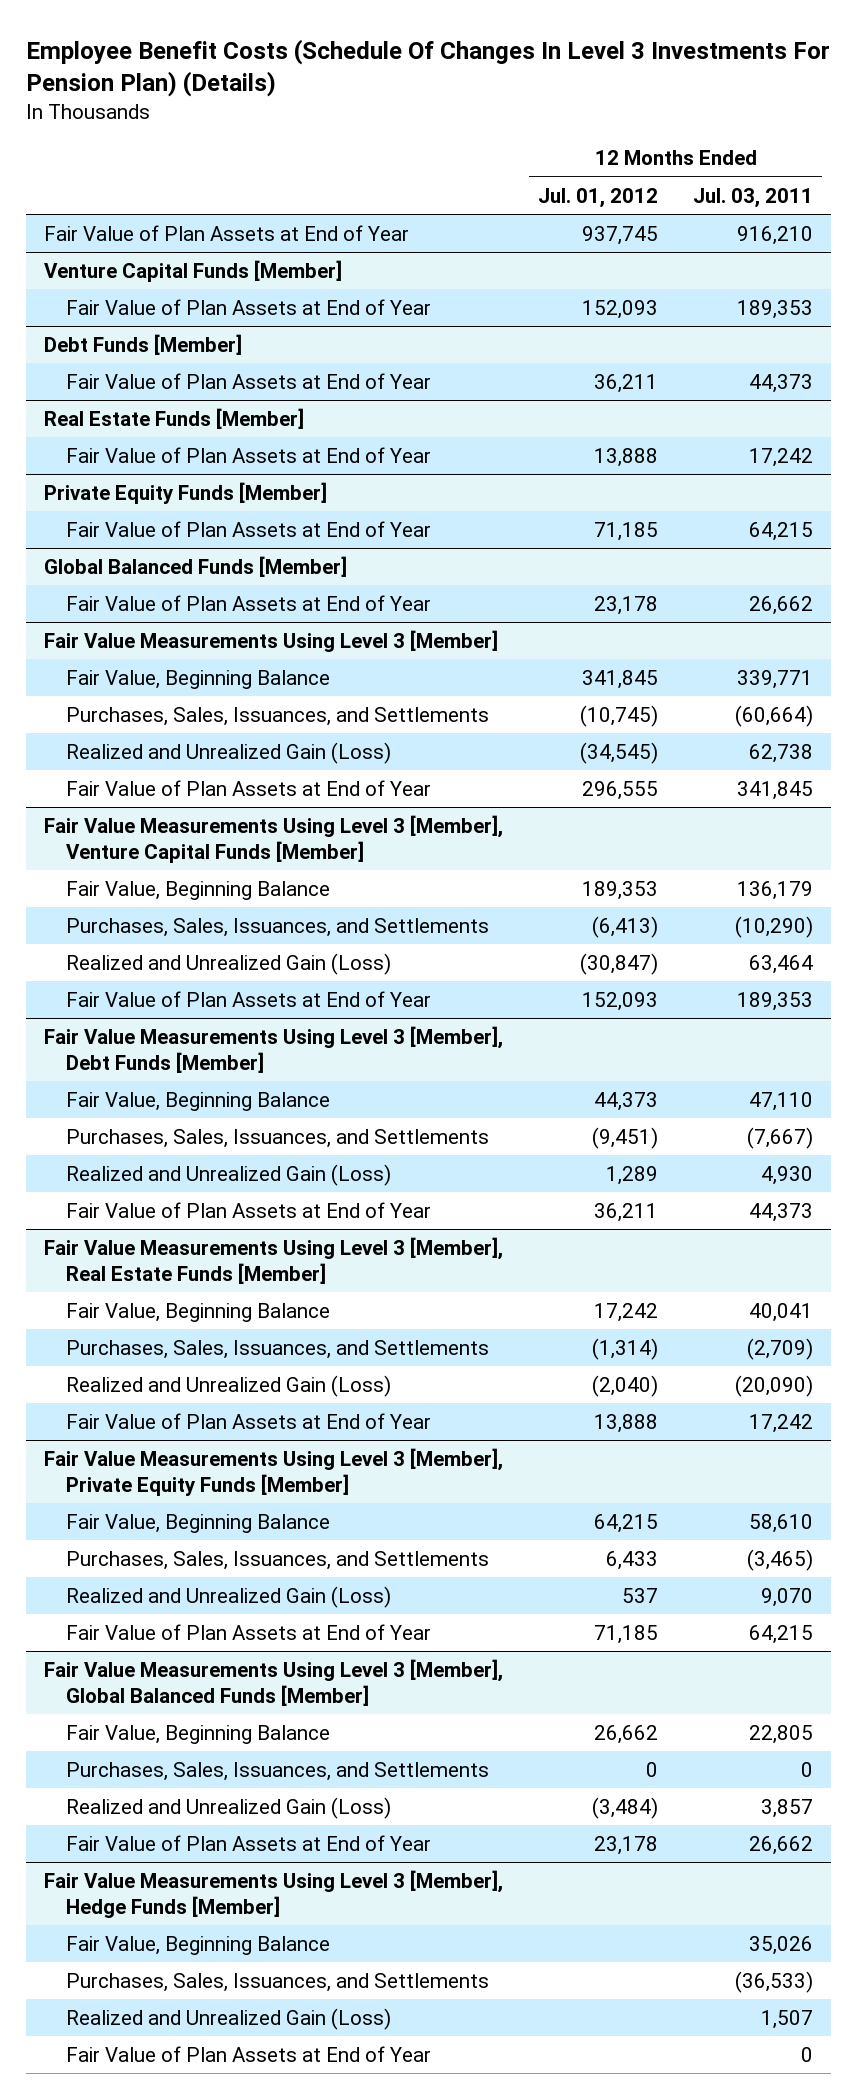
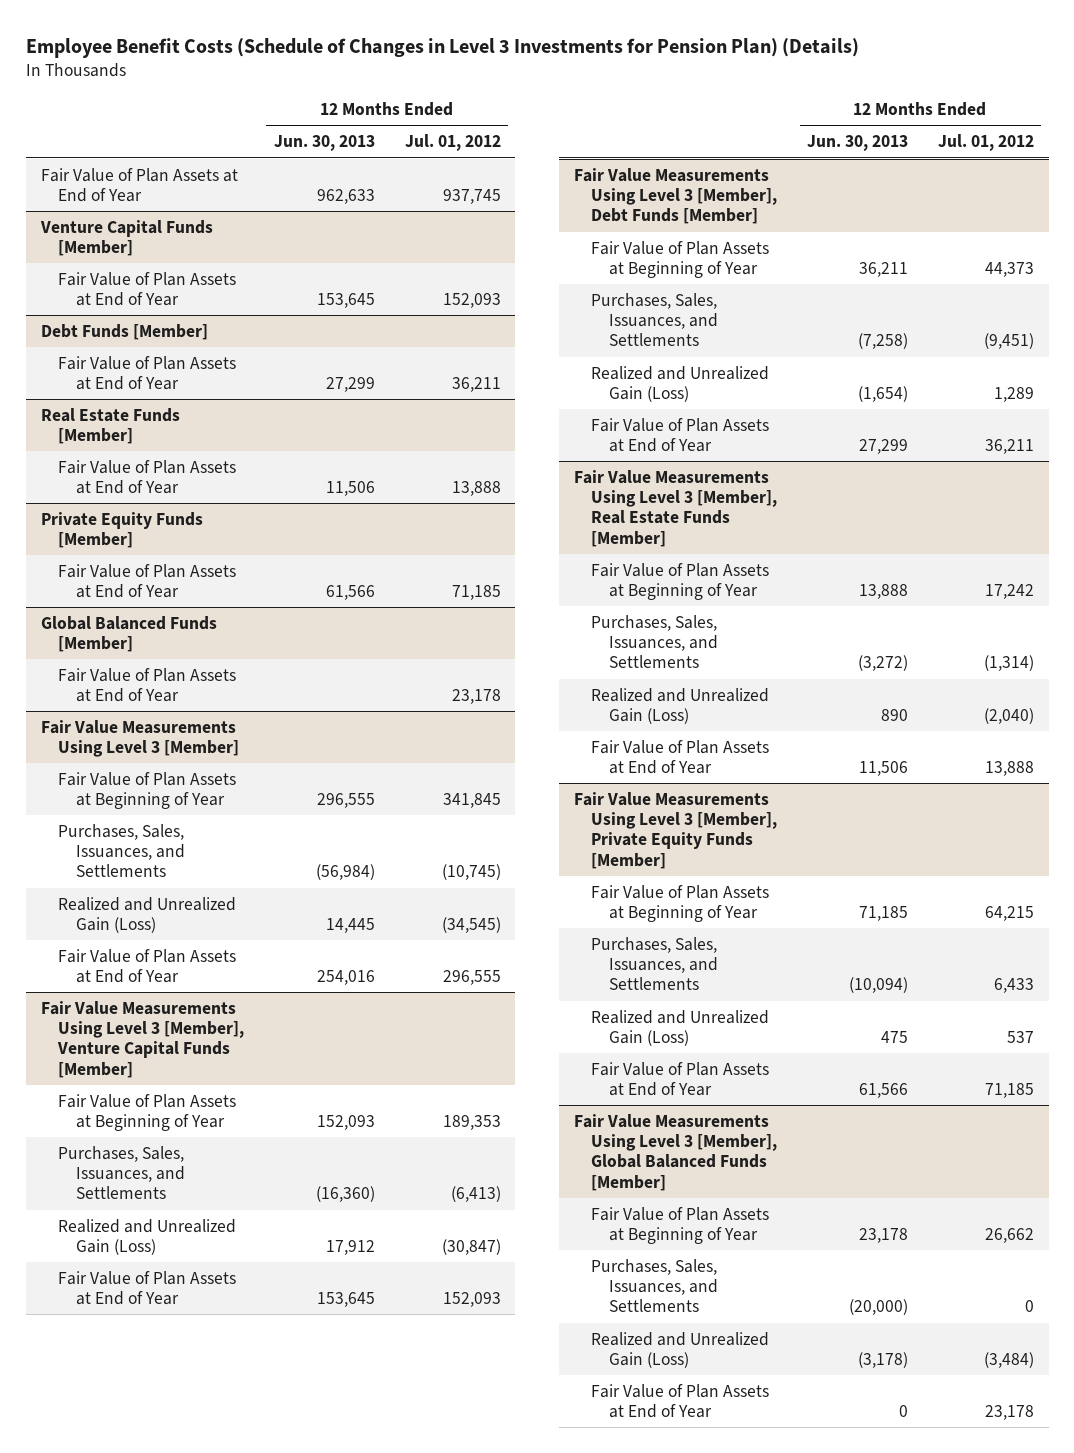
[26,38,831,97] Employee Benefit Costs (Schedule Of Changes In Level 3 Investments For Pension Plan) (Details) -> [25,37,859,58] Employee Benefit Costs (Schedule of Changes in Level 3 Investments for Pension Plan) (Details)
[693,187,814,208] Jul. 03, 2011 -> none
none -> [273,135,375,152] Jun. 30, 2013
[66,670,331,690] Fair Value, Beginning Balance -> [58,771,237,810] Fair Value of Plan Assets at Beginning of Year
[66,881,331,901] Fair Value, Beginning Balance -> [58,1093,237,1132] Fair Value of Plan Assets at Beginning of Year
[66,1092,331,1112] Fair Value, Beginning Balance -> [591,240,770,279] Fair Value of Plan Assets at Beginning of Year
[66,1303,331,1323] Fair Value, Beginning Balance -> [591,562,770,601] Fair Value of Plan Assets at Beginning of Year
[66,1514,331,1534] Fair Value, Beginning Balance -> [591,884,770,923] Fair Value of Plan Assets at Beginning of Year
[66,1725,331,1745] Fair Value, Beginning Balance -> [591,1206,770,1245] Fair Value of Plan Assets at Beginning of Year
[43,1870,503,1918] Fair Value Measurements Using Level 3 [Member], Hedge Funds [Member] -> none
[66,1936,331,1956] Fair Value, Beginning Balance -> none
[66,1973,490,1993] Purchases, Sales, Issuances, and Settlements -> none
[66,2008,392,2031] Realized and Unrealized Gain (Loss) -> none
[66,2046,432,2063] Fair Value of Plan Assets at End of Year -> none

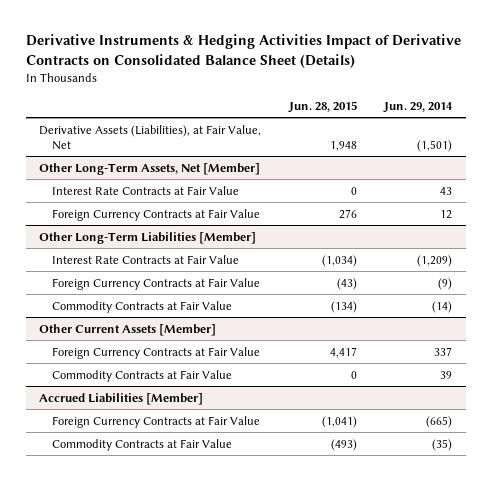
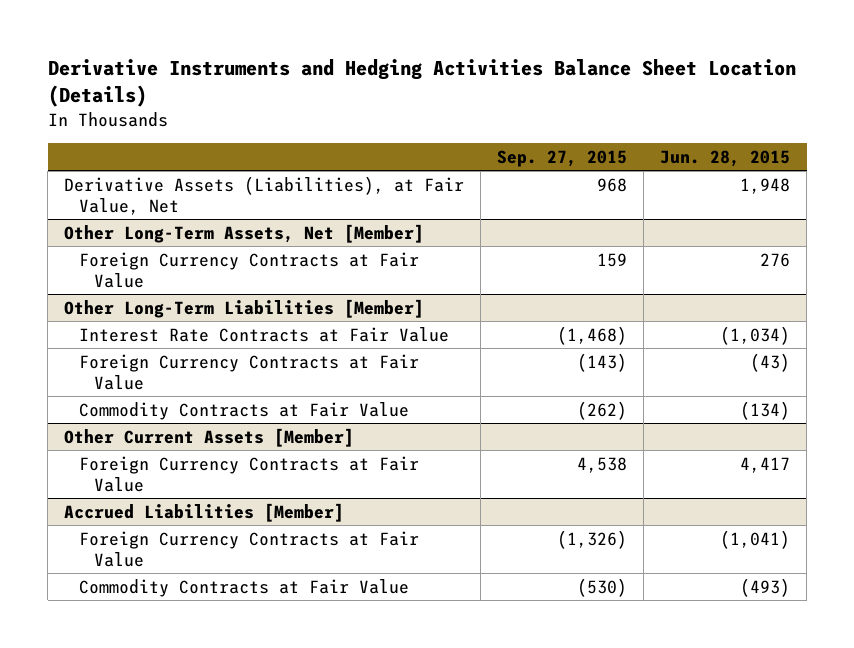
[25,34,461,68] Derivative Instruments & Hedging Activities Impact of Derivative Contracts on Consolidated Balance Sheet (Details) -> [47,58,796,107] Derivative Instruments and Hedging Activities Balance Sheet Location (Details)
[383,101,454,113] Jun. 29, 2014 -> none
none -> [497,149,628,167] Sep. 27, 2015
[51,185,239,195] Interest Rate Contracts at Fair Value -> none
[51,369,232,382] Commodity Contracts at Fair Value -> none

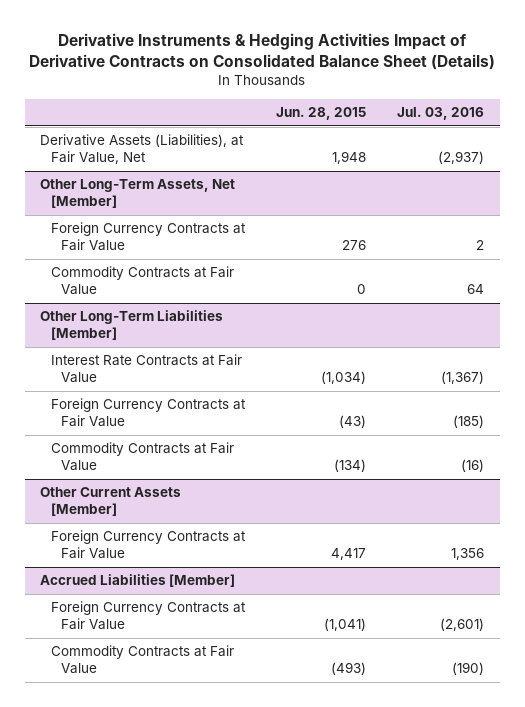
[47,58,796,107] Derivative Instruments and Hedging Activities Balance Sheet Location (Details) -> [29,32,496,71] Derivative Instruments & Hedging Activities Impact of Derivative Contracts on Consolidated Balance Sheet (Details)
[497,149,628,167] Sep. 27, 2015 -> none
none -> [397,107,485,121] Jul. 03, 2016
none -> [50,266,234,296] Commodity Contracts at Fair Value

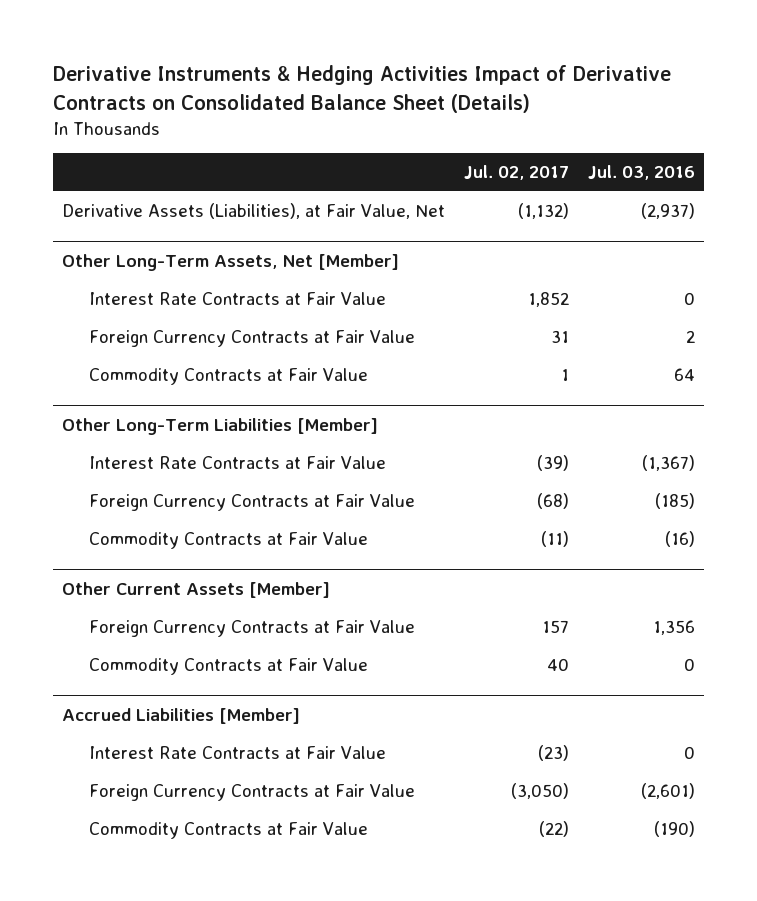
[276,107,367,121] Jun. 28, 2015 -> none
none -> [463,165,569,181] Jul. 02, 2017
none -> [89,292,387,306] Interest Rate Contracts at Fair Value
none -> [89,658,369,676] Commodity Contracts at Fair Value
none -> [89,746,387,760] Interest Rate Contracts at Fair Value

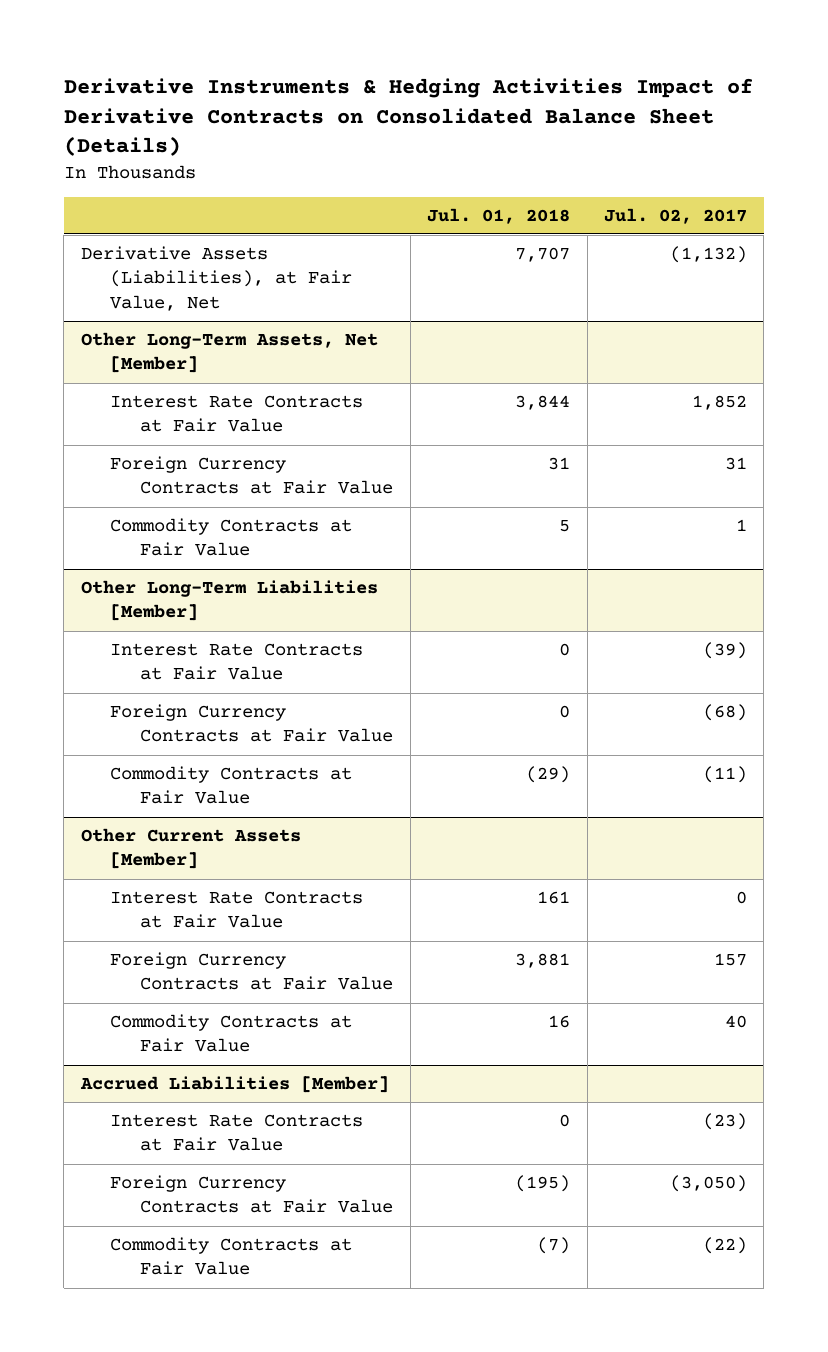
[587,165,695,181] Jul. 03, 2016 -> none
none -> [427,207,571,224] Jul. 01, 2018
none -> [110,891,364,929] Interest Rate Contracts at Fair Value

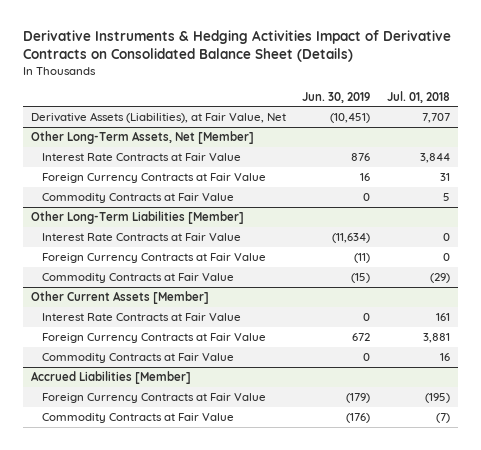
[604,207,748,224] Jul. 02, 2017 -> none
none -> [302,91,371,103] Jun. 30, 2019
[110,1114,364,1152] Interest Rate Contracts at Fair Value -> none

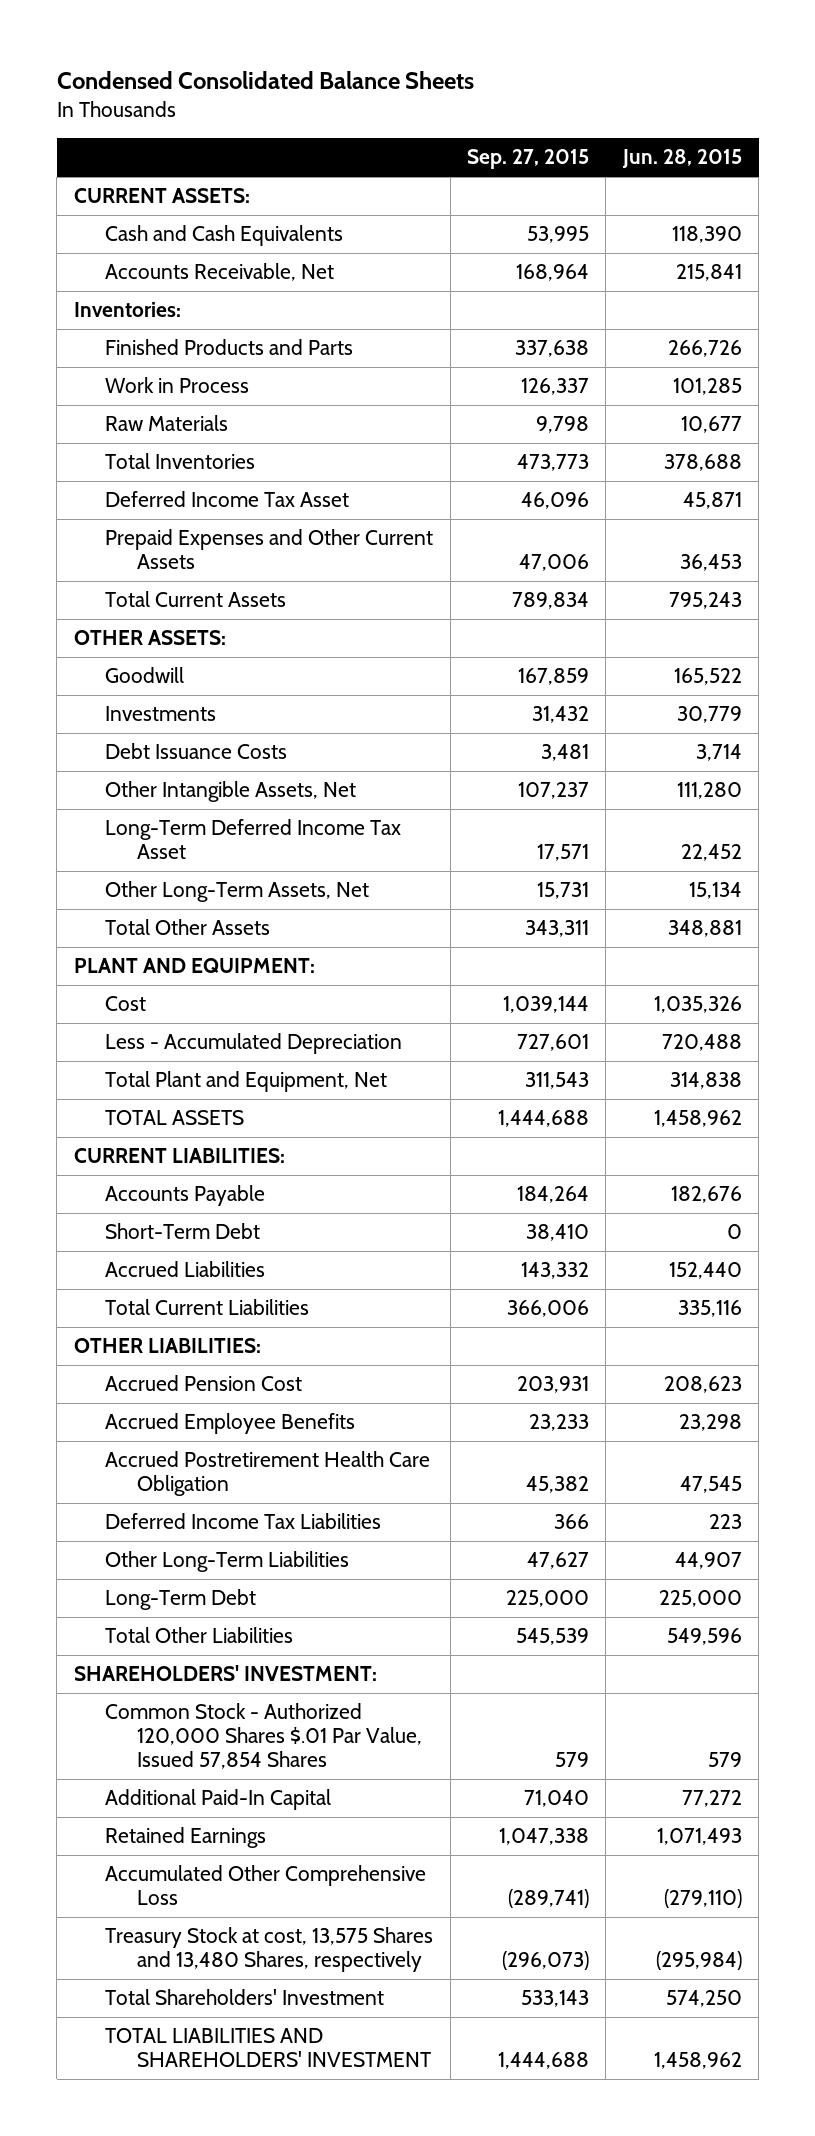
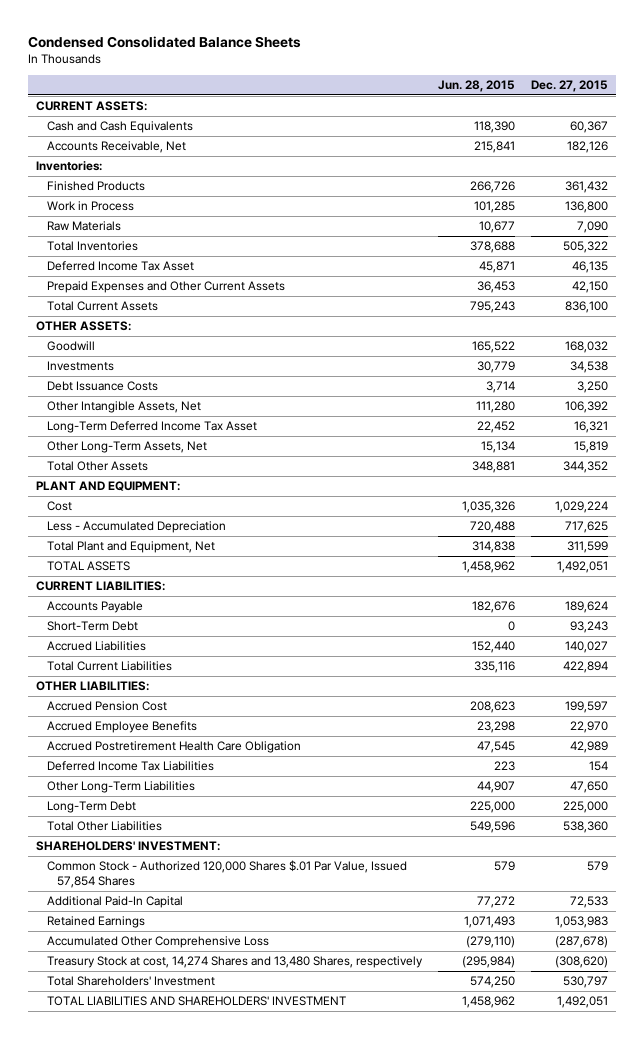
[467,149,590,170] Sep. 27, 2015 -> none
none -> [530,80,608,93] Dec. 27, 2015
[105,339,354,356] Finished Products and Parts -> [46,181,145,192] Finished Products
[105,1927,434,1973] Treasury Stock at cost, 13,575 Shares and 13,480 Shares, respectively -> [46,956,423,969] Treasury Stock at cost, 14,274 Shares and 13,480 Shares, respectively

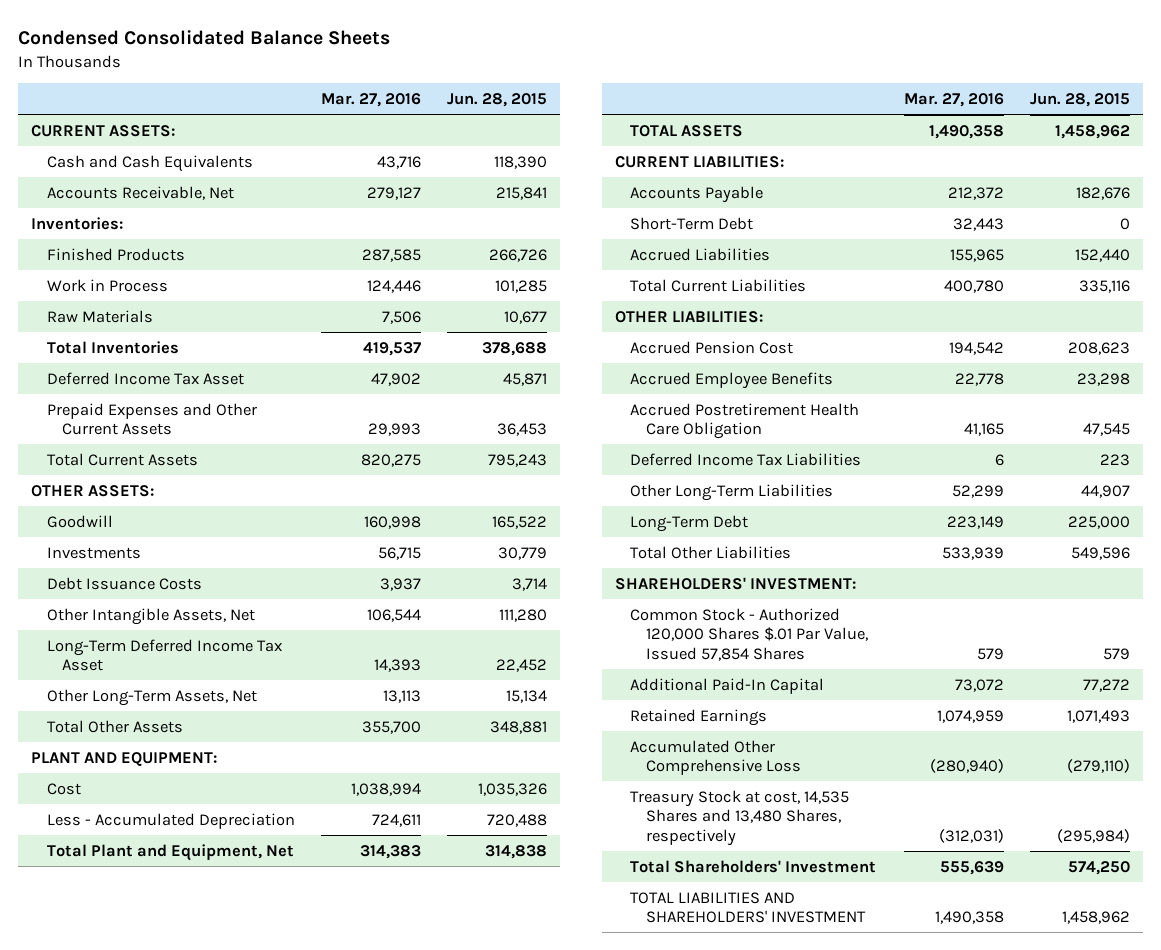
[530,80,608,93] Dec. 27, 2015 -> none
none -> [320,93,421,108] Mar. 27, 2016
[46,956,423,969] Treasury Stock at cost, 14,274 Shares and 13,480 Shares, respectively -> [630,789,850,846] Treasury Stock at cost, 14,535 Shares and 13,480 Shares, respectively

